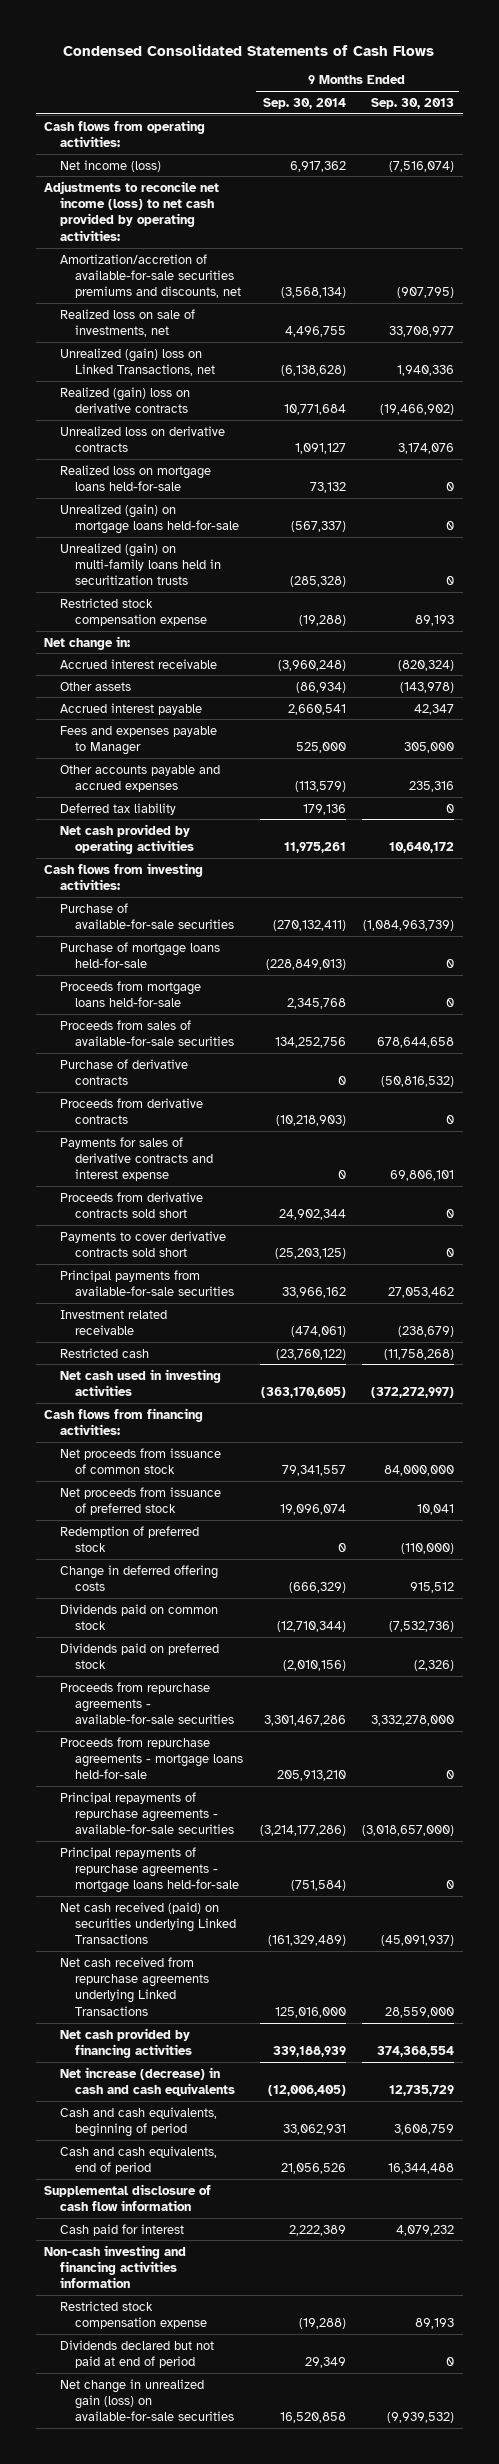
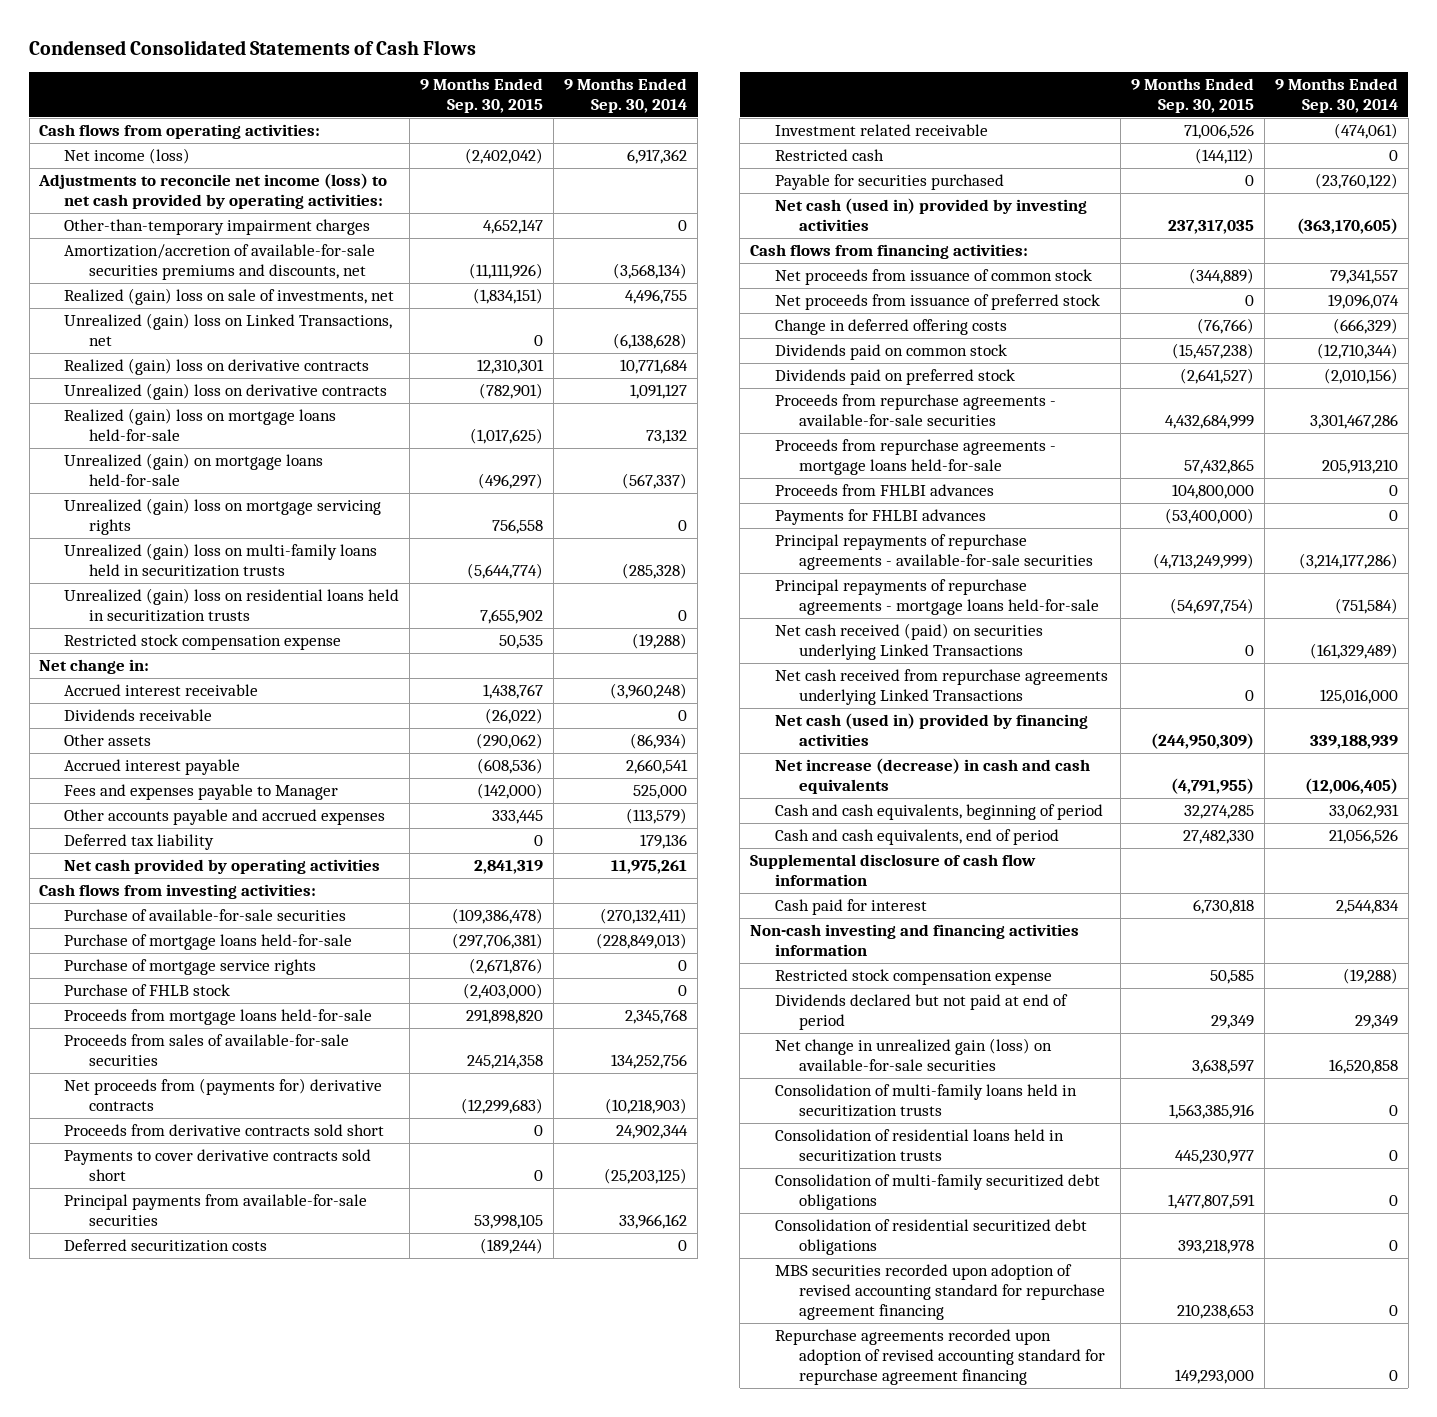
[371,97,455,109] Sep. 30, 2013 -> none
none -> [420,78,544,114] 9 Months Ended Sep. 30, 2015
none -> [64,219,371,236] Other-than-temporary impairment charges
[59,308,195,338] Realized loss on sale of investments, net -> [64,288,395,306] Realized (gain) loss on sale of investments, net
[59,425,225,453] Unrealized loss on derivative contracts -> [64,383,388,401] Unrealized (gain) loss on derivative contracts
[59,464,211,492] Realized loss on mortgage loans held-for-sale -> [64,408,337,442] Realized (gain) loss on mortgage loans held-for-sale
none -> [64,498,382,536] Unrealized (gain) loss on mortgage servicing rights
[59,542,222,586] Unrealized (gain) on multi-family loans held in securitization trusts -> [64,543,378,578] Unrealized (gain) loss on multi-family loans held in securitization trusts
none -> [64,588,400,623] Unrealized (gain) loss on residential loans held in securitization trusts
none -> [64,709,213,722] Dividends receivable
none -> [64,959,317,976] Purchase of mortgage service rights
none -> [64,984,231,997] Purchase of FHLB stock
[59,1058,188,1086] Purchase of derivative contracts -> none
[59,1136,214,1182] Payments for sales of derivative contracts and interest expense -> none
[59,1097,203,1125] Proceeds from derivative contracts -> [64,1078,383,1112] Net proceeds from (payments for) derivative contracts
none -> [64,1239,268,1253] Deferred securitization costs
[275,1348,346,1360] (23,760,122) -> [1388,150,1398,162] 0
none -> [774,174,1004,191] Payable for securities purchased
[59,1368,221,1397] Net cash used in investing activities -> [774,198,1087,232] Net cash (used in) provided by investing activities
[59,1525,199,1553] Redemption of preferred stock -> none
none -> [774,484,994,497] Proceeds from FHLBI advances
none -> [774,509,986,526] Payments for FHLBI advances
[59,2027,193,2059] Net cash provided by financing activities -> [774,713,1088,747] Net cash (used in) provided by financing activities
[288,2224,346,2236] 2,222,389 -> [1335,900,1399,915] 2,544,834
none -> [774,1084,1077,1118] Consolidation of multi-family loans held in securitization trusts
none -> [774,1129,1064,1163] Consolidation of residential loans held in securitization trusts
none -> [774,1174,1100,1211] Consolidation of multi-family securitized debt obligations
none -> [774,1219,1087,1256] Consolidation of residential securitized debt obligations
none -> [774,1264,1106,1320] MBS securities recorded upon adoption of revised accounting standard for repurchase agreement financing
none -> [774,1329,1106,1385] Repurchase agreements recorded upon adoption of revised accounting standard for repurchase agreement financing

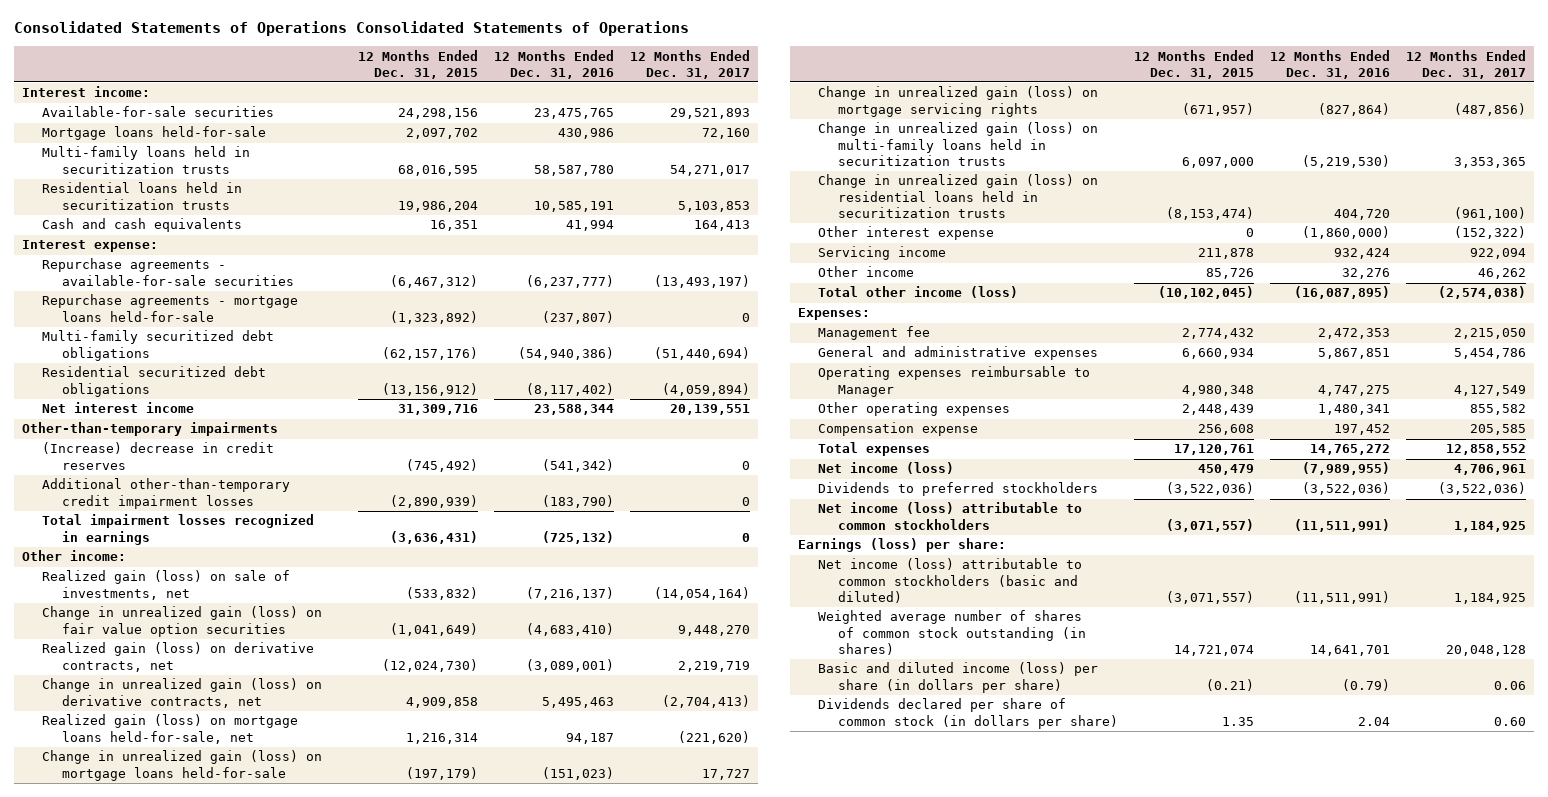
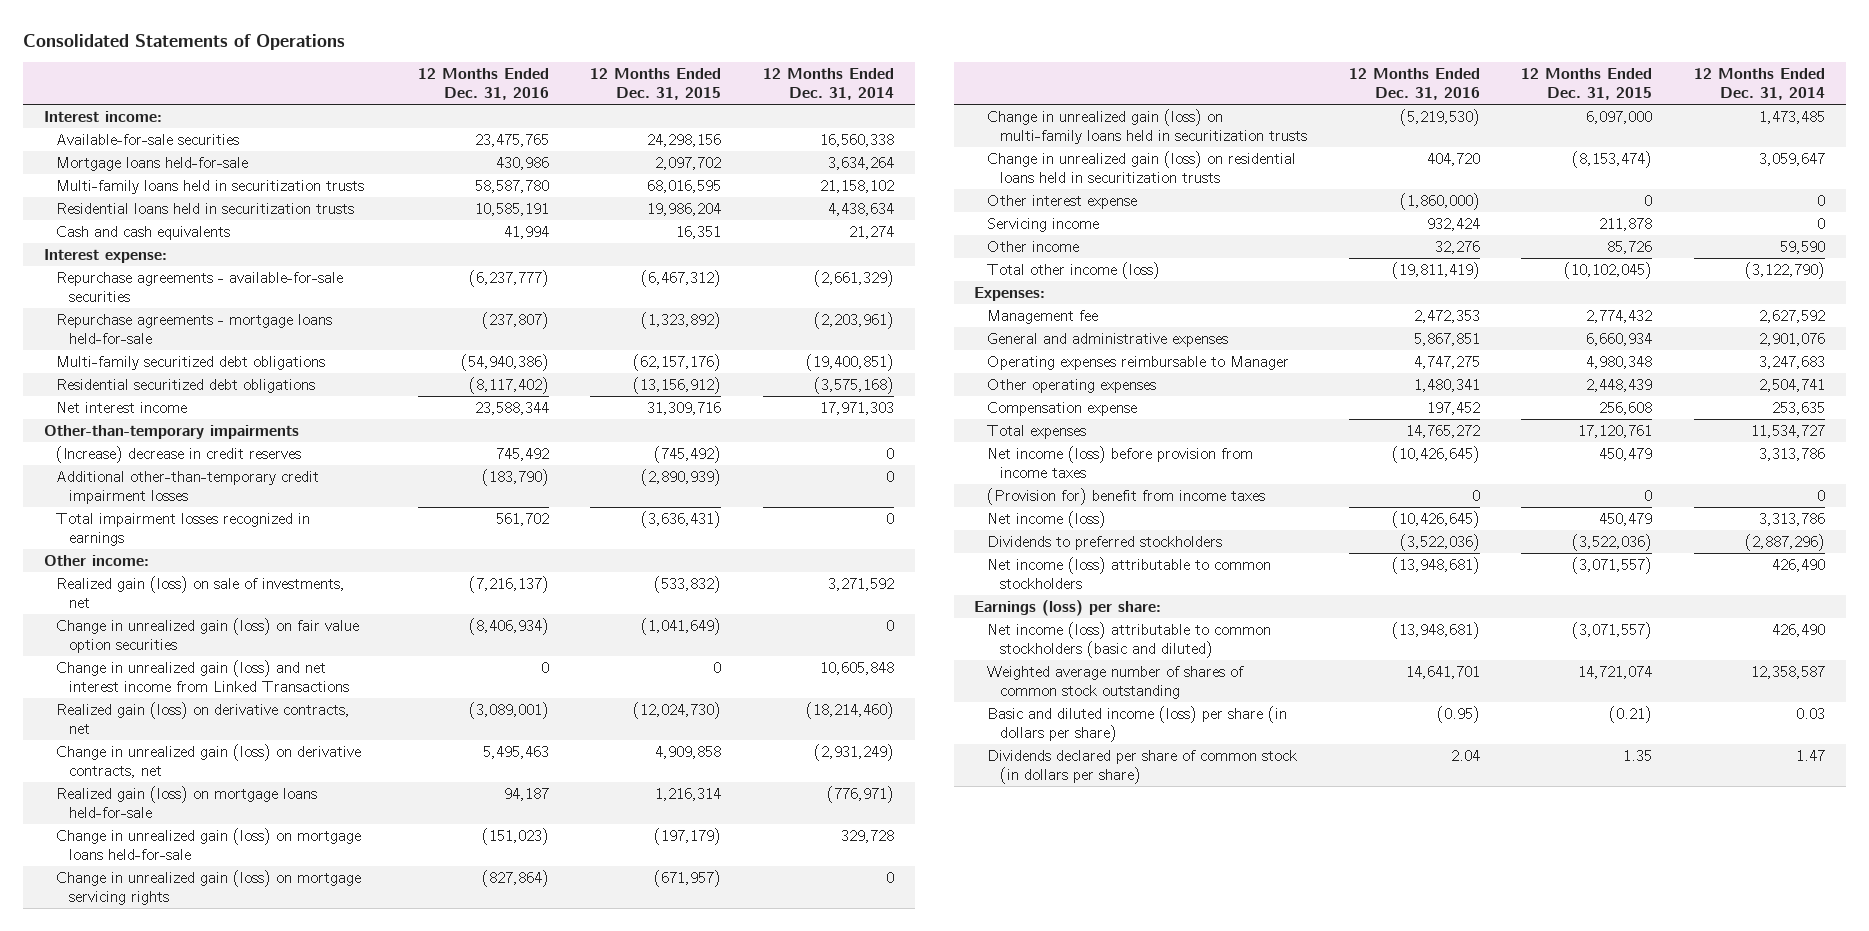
[13,21,689,37] Consolidated Statements of Operations Consolidated Statements of Operations -> [22,33,345,50] Consolidated Statements of Operations
[629,49,750,79] 12 Months Ended Dec. 31, 2017 -> none
none -> [763,68,895,100] 12 Months Ended Dec. 31, 2014
[541,458,614,472] (541,342) -> [495,448,549,462] 745,492
[541,530,614,544] (725,132) -> [495,513,549,527] 561,702
[525,622,614,636] (4,683,410) -> [468,618,549,636] (8,406,934)
none -> [56,660,349,692] Change in unrealized gain (loss) and net interest income from Linked Transactions
[41,714,298,744] Realized gain (loss) on mortgage loans held-for-sale, net -> [56,786,318,818] Realized gain (loss) on mortgage loans held-for-sale
[1294,286,1391,300] (16,087,895) -> [1391,262,1480,280] (19,811,419)
none -> [987,446,1254,478] Net income (loss) before provision from income taxes
none -> [987,488,1266,506] (Provision for) benefit from income taxes
[1302,462,1391,476] (7,989,955) -> [1391,511,1480,529] (10,426,645)
[1294,518,1391,532] (11,511,991) -> [1391,557,1480,575] (13,948,681)
[1294,590,1391,604] (11,511,991) -> [1391,622,1480,640] (13,948,681)
[817,610,1087,655] Weighted average number of shares of common stock outstanding (in shares) -> [987,666,1245,699] Weighted average number of shares of common stock outstanding
[1342,678,1391,691] (0.79) -> [1436,706,1480,724] (0.95)

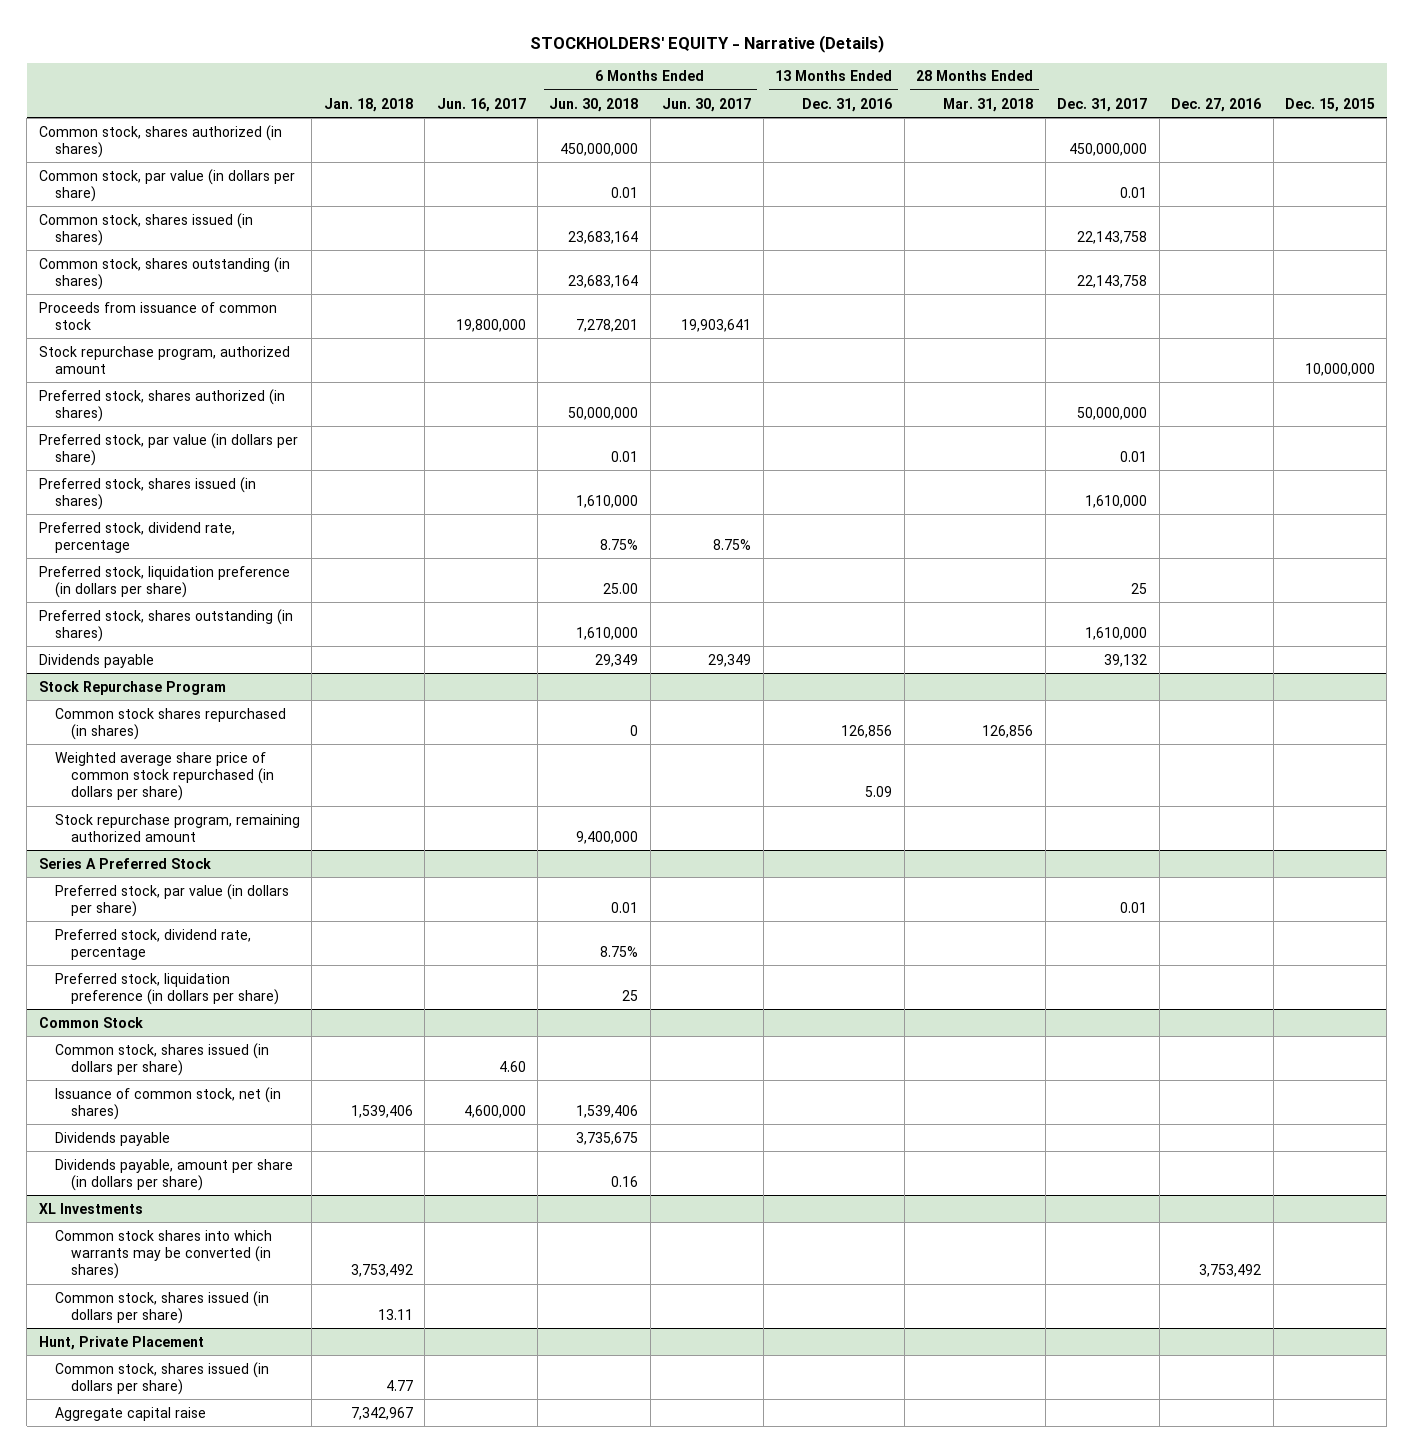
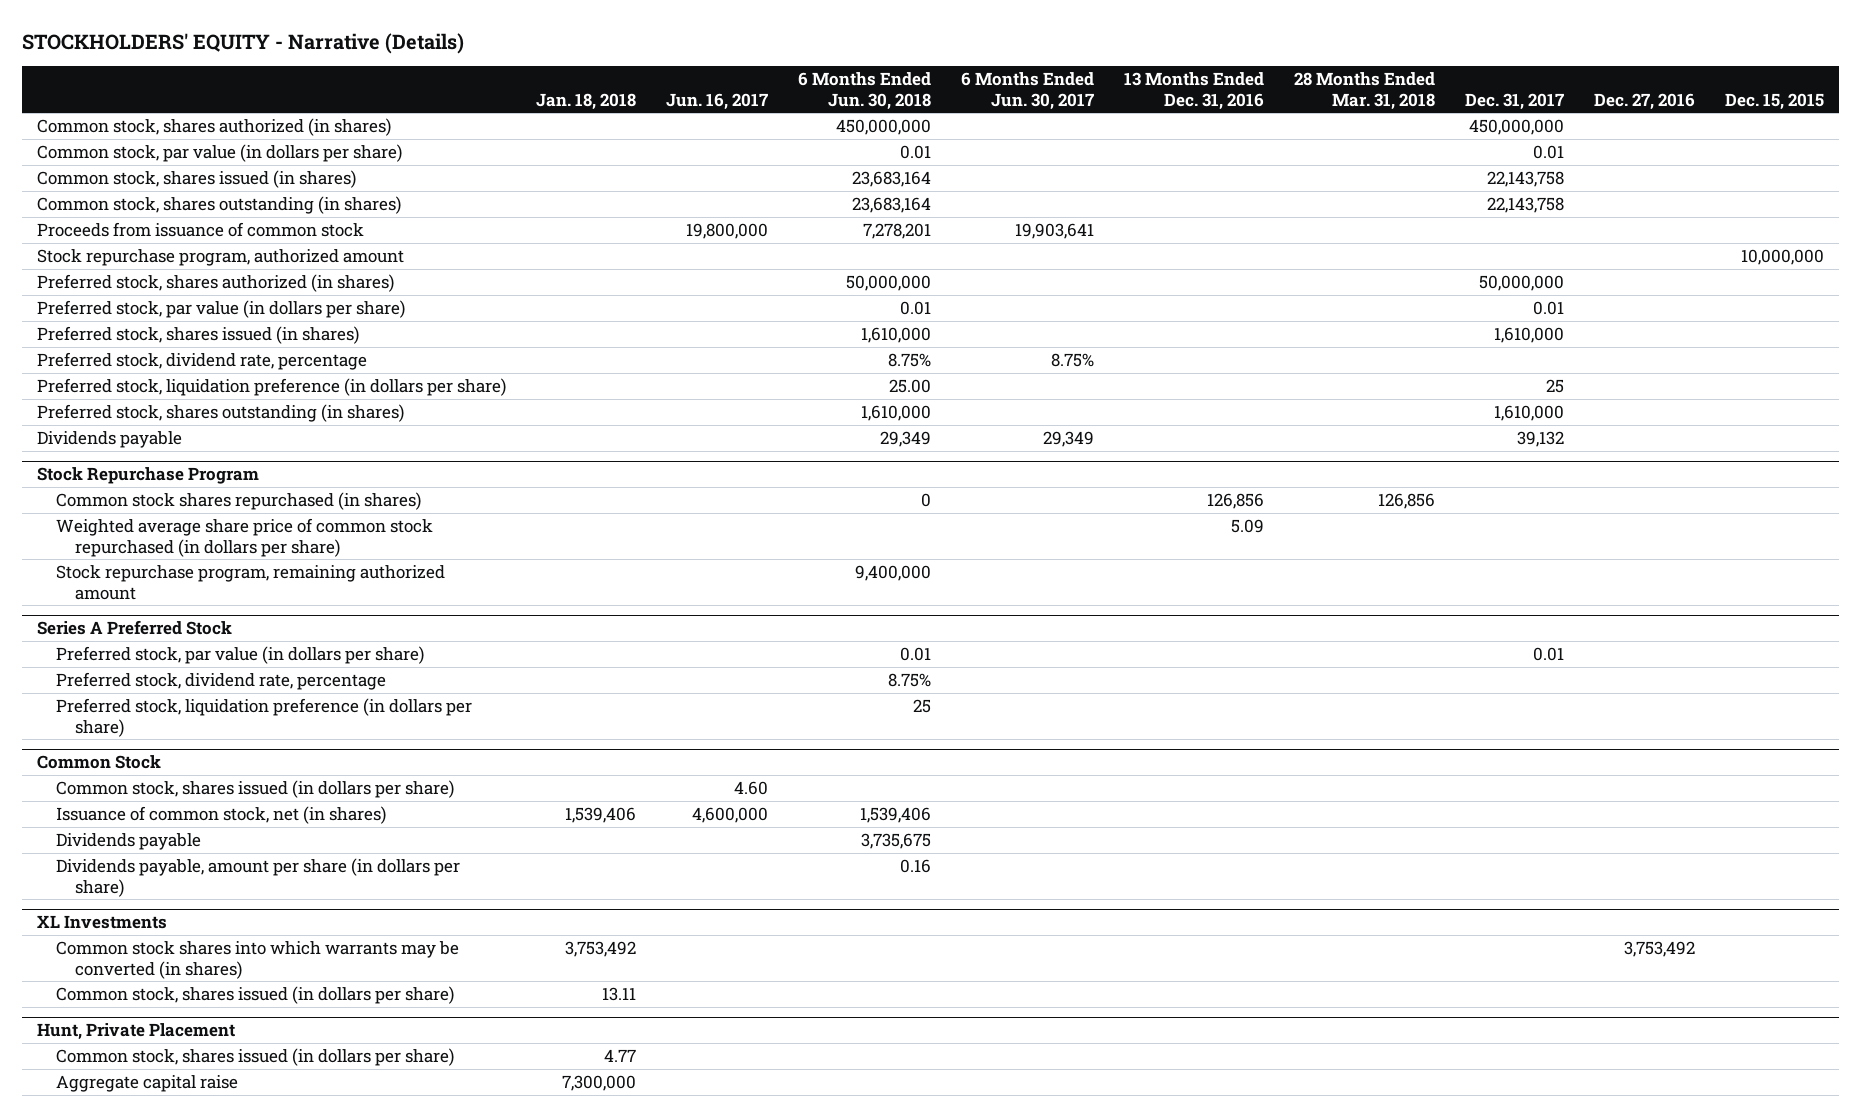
[350,1406,413,1420] 7,342,967 -> [561,1075,636,1092] 7,300,000

